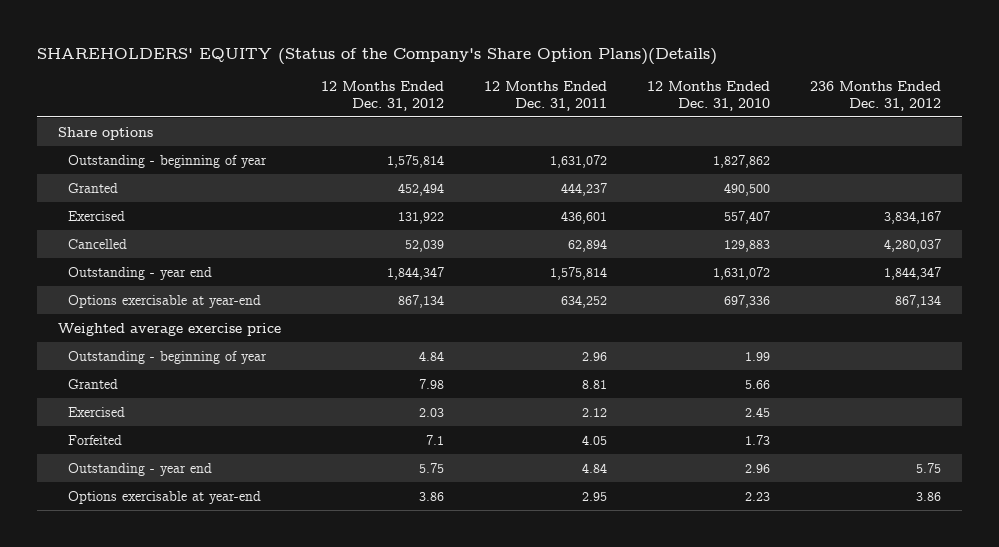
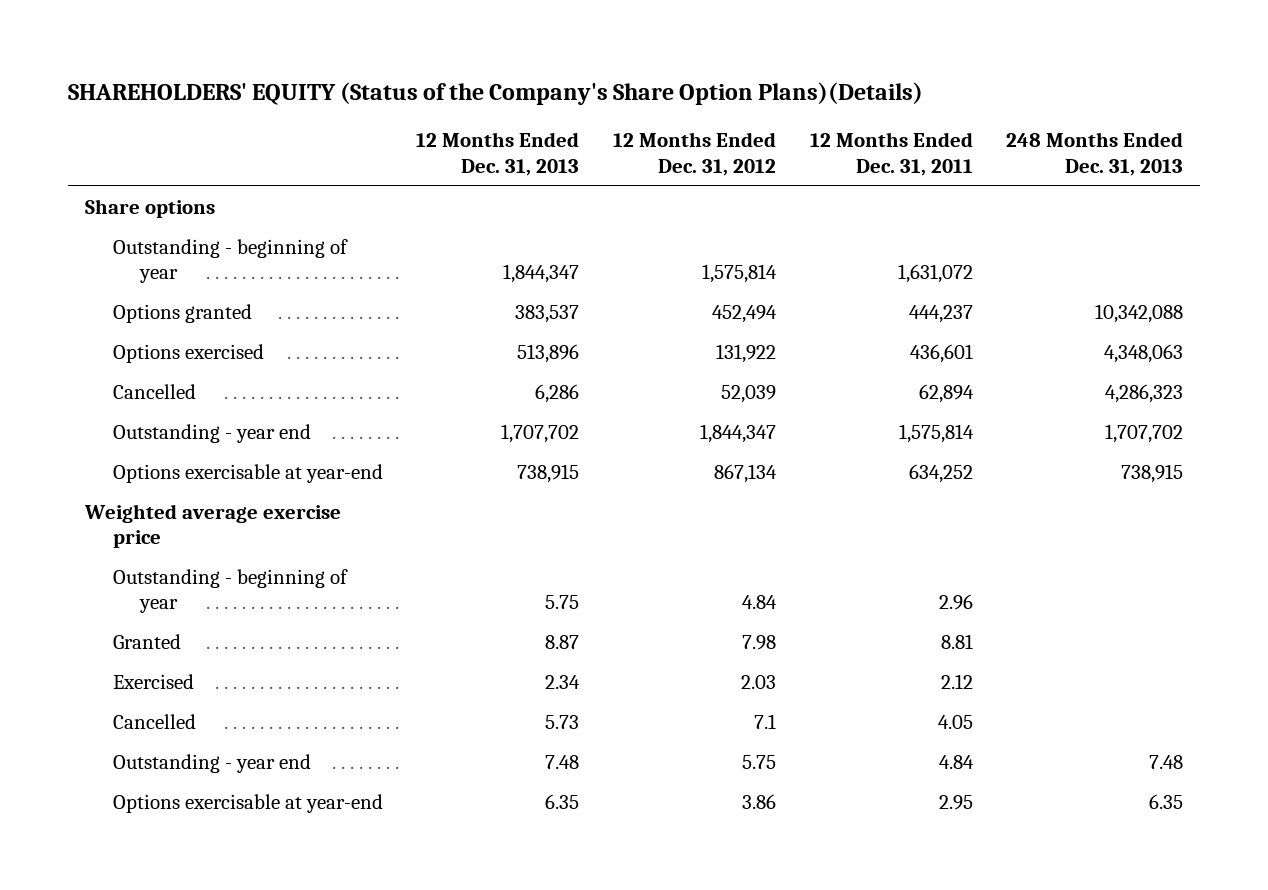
[647,80,771,111] 12 Months Ended Dec. 31, 2010 -> none
[810,80,942,111] 236 Months Ended Dec. 31, 2012 -> none
none -> [416,132,580,176] 12 Months Ended Dec. 31, 2013
none -> [1006,132,1184,176] 248 Months Ended Dec. 31, 2013
[67,182,118,193] Granted -> [112,303,252,323] Options granted
[67,210,125,221] Exercised -> [112,343,264,363] Options exercised
[67,434,122,445] Forfeited -> [112,713,196,729] Cancelled

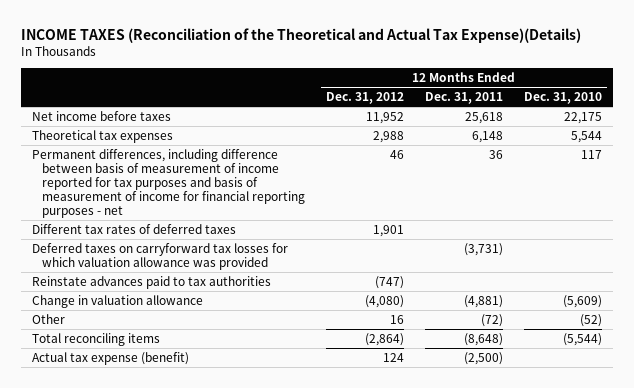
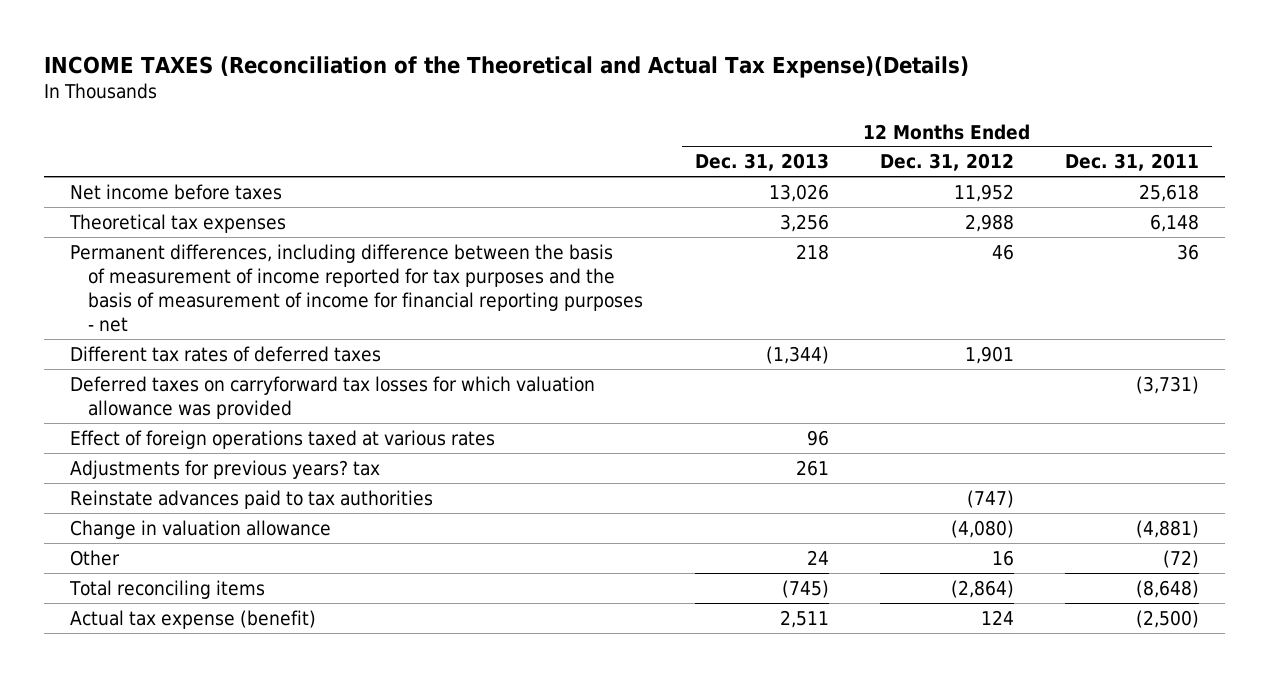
[523,92,602,105] Dec. 31, 2010 -> none
none -> [694,153,829,172] Dec. 31, 2013
[31,149,305,219] Permanent differences, including difference between basis of measurement of income reported for tax purposes and basis of measurement of income for financial reporting purposes - net -> [69,243,644,332] Permanent differences, including difference between the basis of measurement of income reported for tax purposes and the basis of measurement of income for financial reporting purposes - net
none -> [69,429,495,449] Effect of foreign operations taxed at various rates
none -> [69,459,380,479] Adjustments for previous years? tax

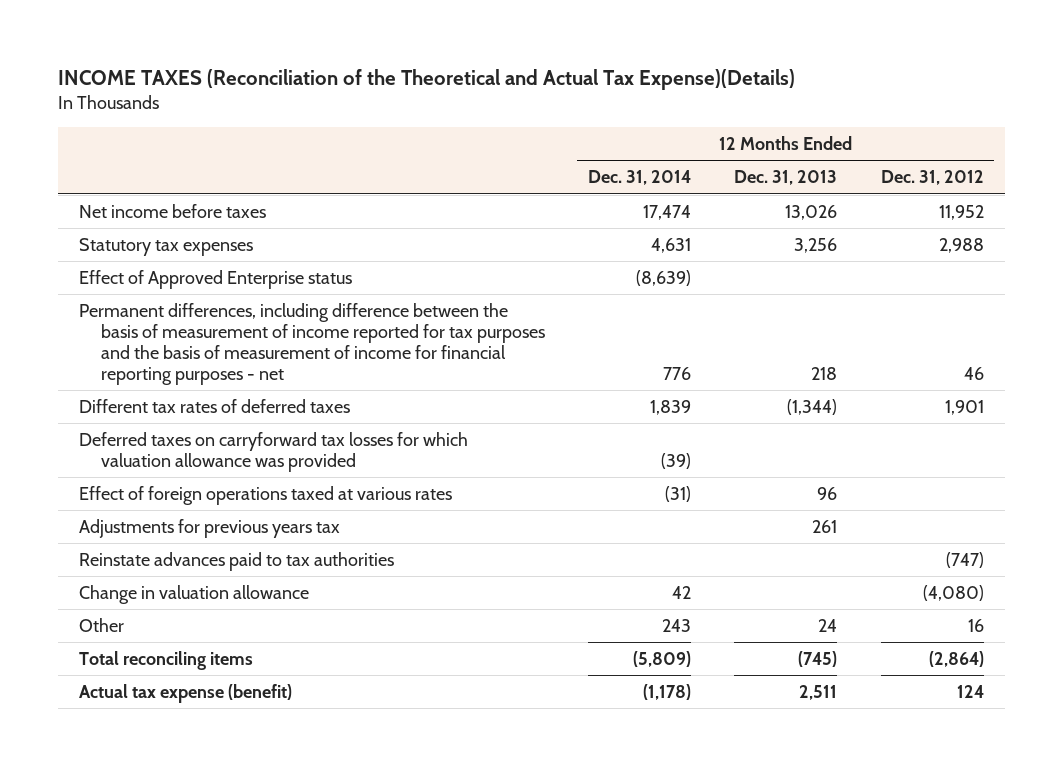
[1065,153,1200,172] Dec. 31, 2011 -> none
none -> [588,170,692,186] Dec. 31, 2014
[68,213,286,233] Theoretical tax expenses -> [79,237,254,256] Statutory tax expenses
none -> [79,269,353,289] Effect of Approved Enterprise status
[69,459,380,479] Adjustments for previous years? tax -> [79,518,341,538] Adjustments for previous years tax

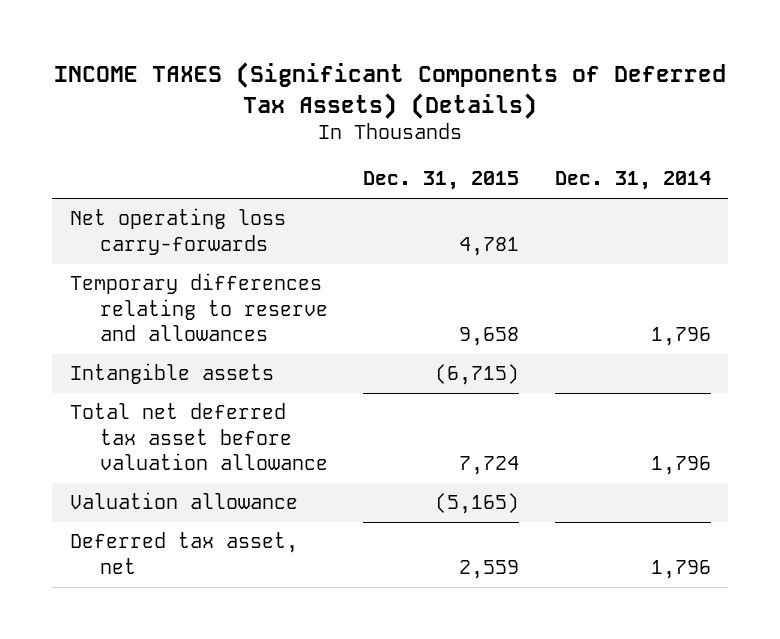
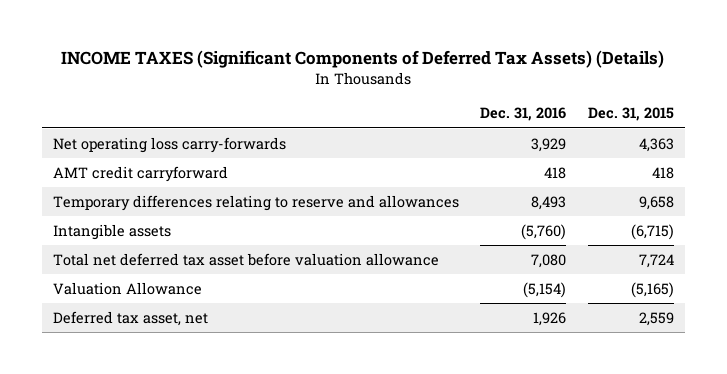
[554,171,711,191] Dec. 31, 2014 -> none
none -> [480,107,567,122] Dec. 31, 2016
[459,236,520,256] 4,781 -> [639,137,675,152] 4,363
none -> [52,165,228,182] AMT credit carryforward
[69,492,298,510] Valuation allowance -> [52,281,202,295] Valuation Allowance

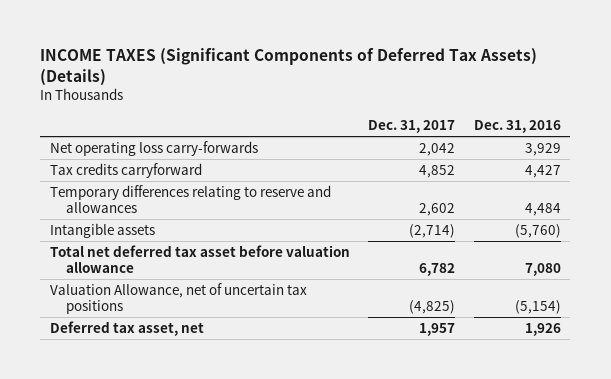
[588,107,675,122] Dec. 31, 2015 -> none
none -> [368,119,456,133] Dec. 31, 2017
[52,165,228,182] AMT credit carryforward -> [49,163,202,179] Tax credits carryforward
[544,166,567,179] 418 -> [525,165,562,179] 4,427
[531,195,567,210] 8,493 -> [525,202,562,216] 4,484
[52,281,202,295] Valuation Allowance -> [49,283,307,314] Valuation Allowance, net of uncertain tax positions

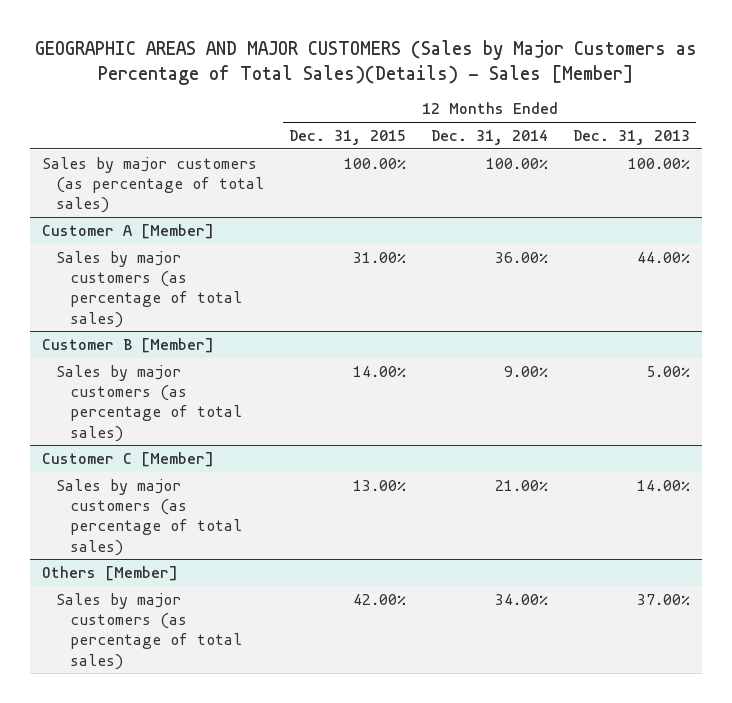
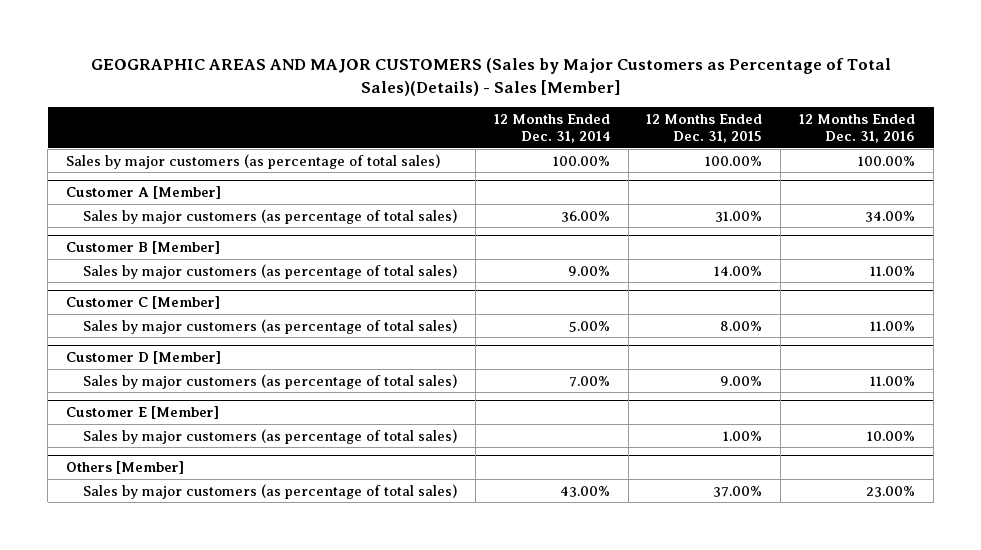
[572,130,690,146] Dec. 31, 2013 -> none
none -> [799,113,916,144] 12 Months Ended Dec. 31, 2016
[353,479,407,491] 13.00% -> [720,320,763,331] 8.00%
[495,479,549,491] 21.00% -> [568,320,610,332] 5.00%
none -> [66,351,222,365] Customer D [Member]
none -> [82,373,457,389] Sales by major customers (as percentage of total sales)
none -> [66,406,220,420] Customer E [Member]
none -> [82,428,457,444] Sales by major customers (as percentage of total sales)
[353,593,407,605] 42.00% -> [713,485,763,497] 37.00%
[495,593,549,605] 34.00% -> [559,485,610,497] 43.00%

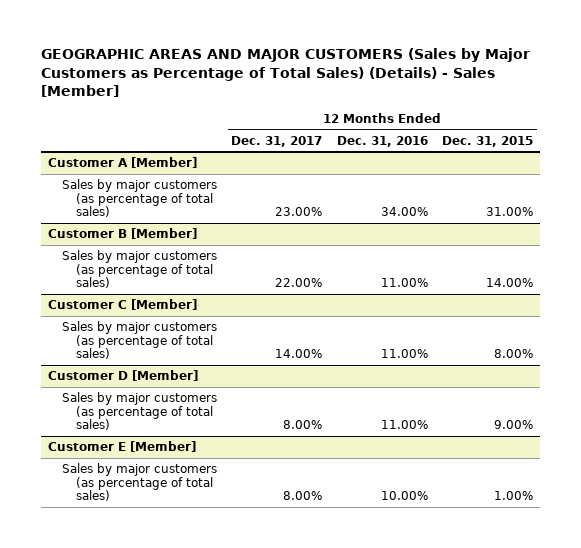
[90,58,891,96] GEOGRAPHIC AREAS AND MAJOR CUSTOMERS (Sales by Major Customers as Percentage of Total Sales)(Details) - Sales [Member] -> [40,48,530,97] GEOGRAPHIC AREAS AND MAJOR CUSTOMERS (Sales by Major Customers as Percentage of Total Sales) (Details) - Sales [Member]
[493,113,610,144] 12 Months Ended Dec. 31, 2014 -> none
none -> [231,135,323,147] Dec. 31, 2017
[66,153,441,169] Sales by major customers (as percentage of total sales) -> none
[66,461,185,475] Others [Member] -> none
[82,483,457,499] Sales by major customers (as percentage of total sales) -> none

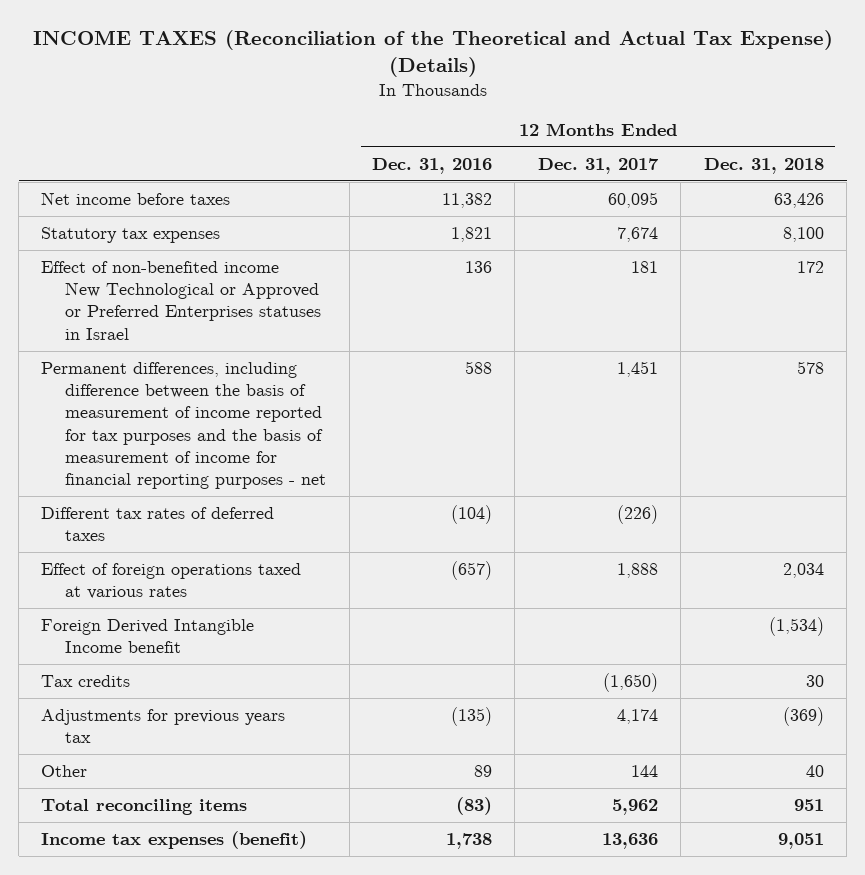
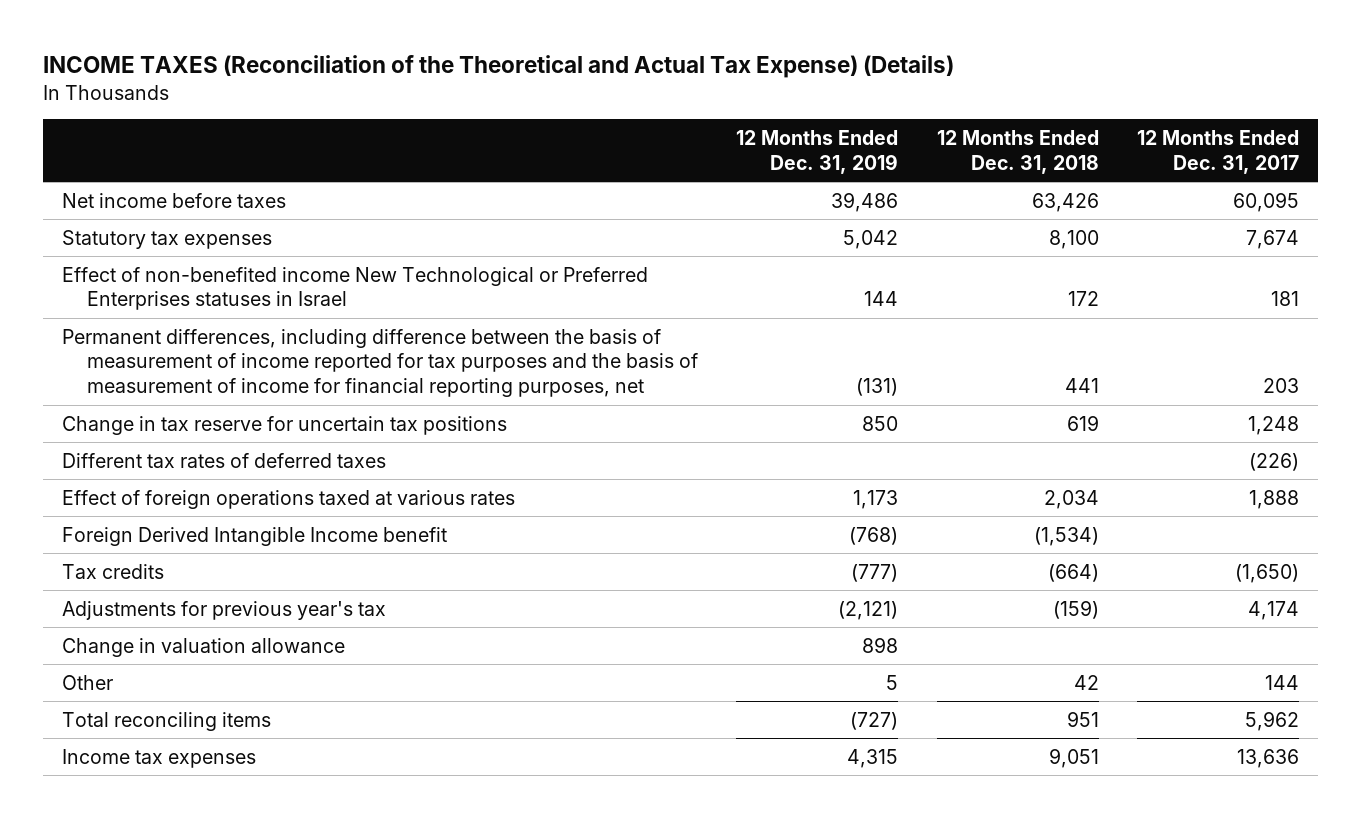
[372,157,493,174] Dec. 31, 2016 -> none
none -> [736,129,899,174] 12 Months Ended Dec. 31, 2019
[41,260,322,340] Effect of non-benefited income New Technological or Approved or Preferred Enterprises statuses in Israel -> [62,266,649,311] Effect of non-benefited income New Technological or Preferred Enterprises statuses in Israel
[41,361,327,490] Permanent differences, including difference between the basis of measurement of income reported for tax purposes and the basis of measurement of income for financial reporting purposes - net -> [62,328,698,398] Permanent differences, including difference between the basis of measurement of income reported for tax purposes and the basis of measurement of income for financial reporting purposes, net
[616,360,658,377] 1,451 -> [1263,378,1300,394] 203
[796,360,824,374] 578 -> [1064,378,1099,394] 441
none -> [62,415,508,435] Change in tax reserve for uncertain tax positions
[805,674,824,687] 30 -> [1047,563,1099,582] (664)
[41,708,286,744] Adjustments for previous years tax -> [62,600,387,620] Adjustments for previous year's tax
[782,706,824,726] (369) -> [1052,599,1099,619] (159)
none -> [62,637,346,657] Change in valuation allowance
[805,764,824,777] 40 -> [1073,674,1099,690] 42
[41,830,308,849] Income tax expenses (benefit) -> [62,748,257,768] Income tax expenses

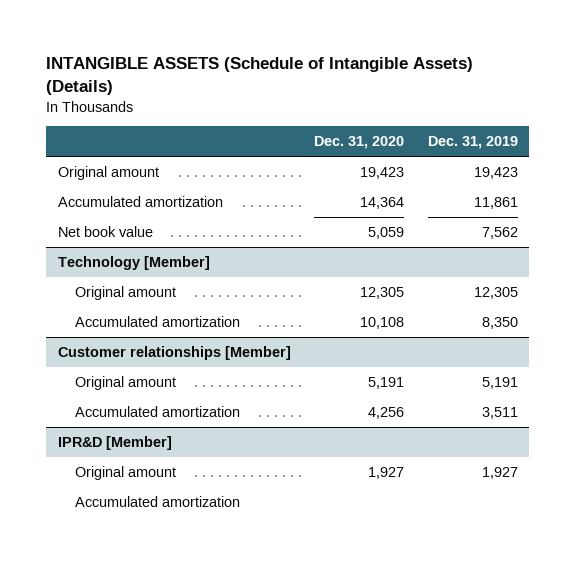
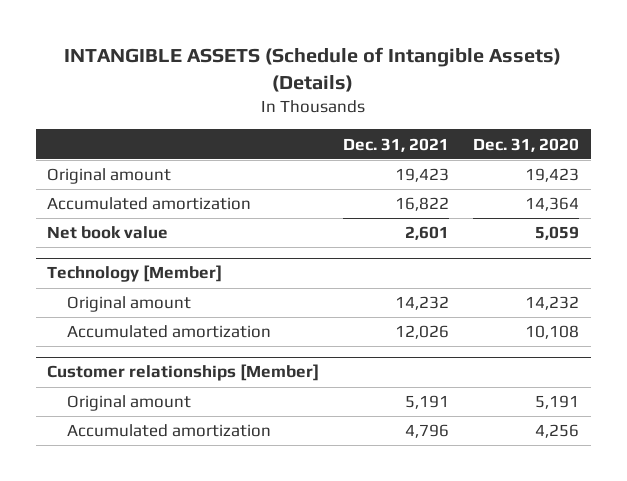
[427,136,518,150] Dec. 31, 2019 -> none
none -> [343,137,450,152] Dec. 31, 2021
[360,287,405,300] 12,305 -> [525,296,580,311] 14,232
[57,436,172,451] IPR&D [Member] -> none
[74,466,176,481] Original amount -> none
[74,496,240,508] Accumulated amortization -> none

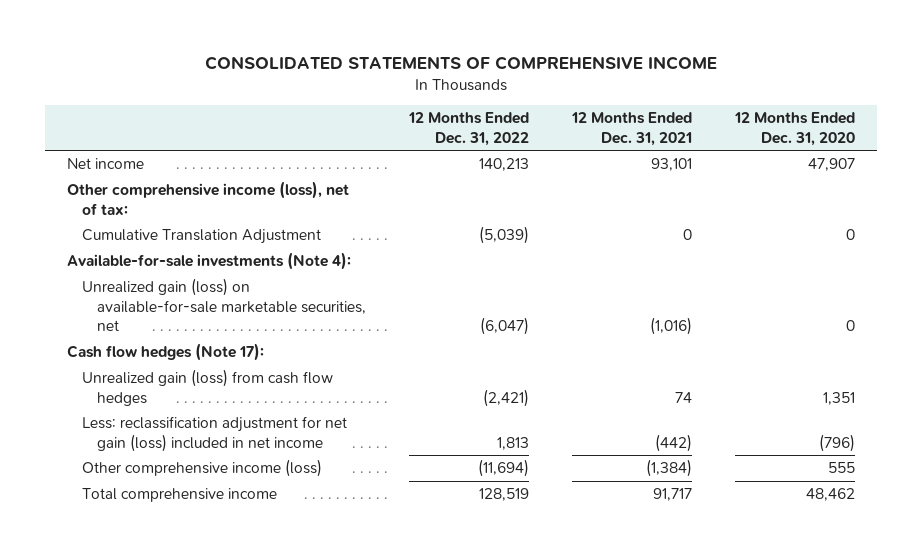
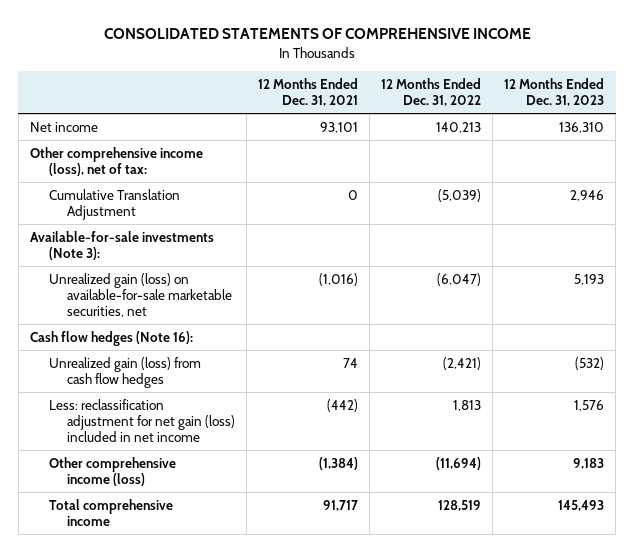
[734,112,856,146] 12 Months Ended Dec. 31, 2020 -> none
none -> [504,77,605,107] 12 Months Ended Dec. 31, 2023
[66,252,351,271] Available-for-sale investments (Note 4): -> [29,230,214,260] Available-for-sale investments (Note 3):
[66,343,264,362] Cash flow hedges (Note 17): -> [29,330,193,346] Cash flow hedges (Note 16):

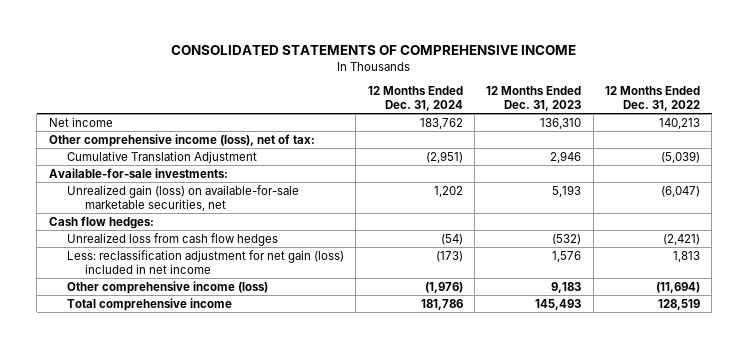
[258,77,359,107] 12 Months Ended Dec. 31, 2021 -> none
none -> [367,85,463,111] 12 Months Ended Dec. 31, 2024
[29,230,214,260] Available-for-sale investments (Note 3): -> [48,167,228,178] Available-for-sale investments:
[29,330,193,346] Cash flow hedges (Note 16): -> [48,215,154,229] Cash flow hedges:
[48,356,201,388] Unrealized gain (loss) from cash flow hedges -> [67,232,279,246] Unrealized loss from cash flow hedges

